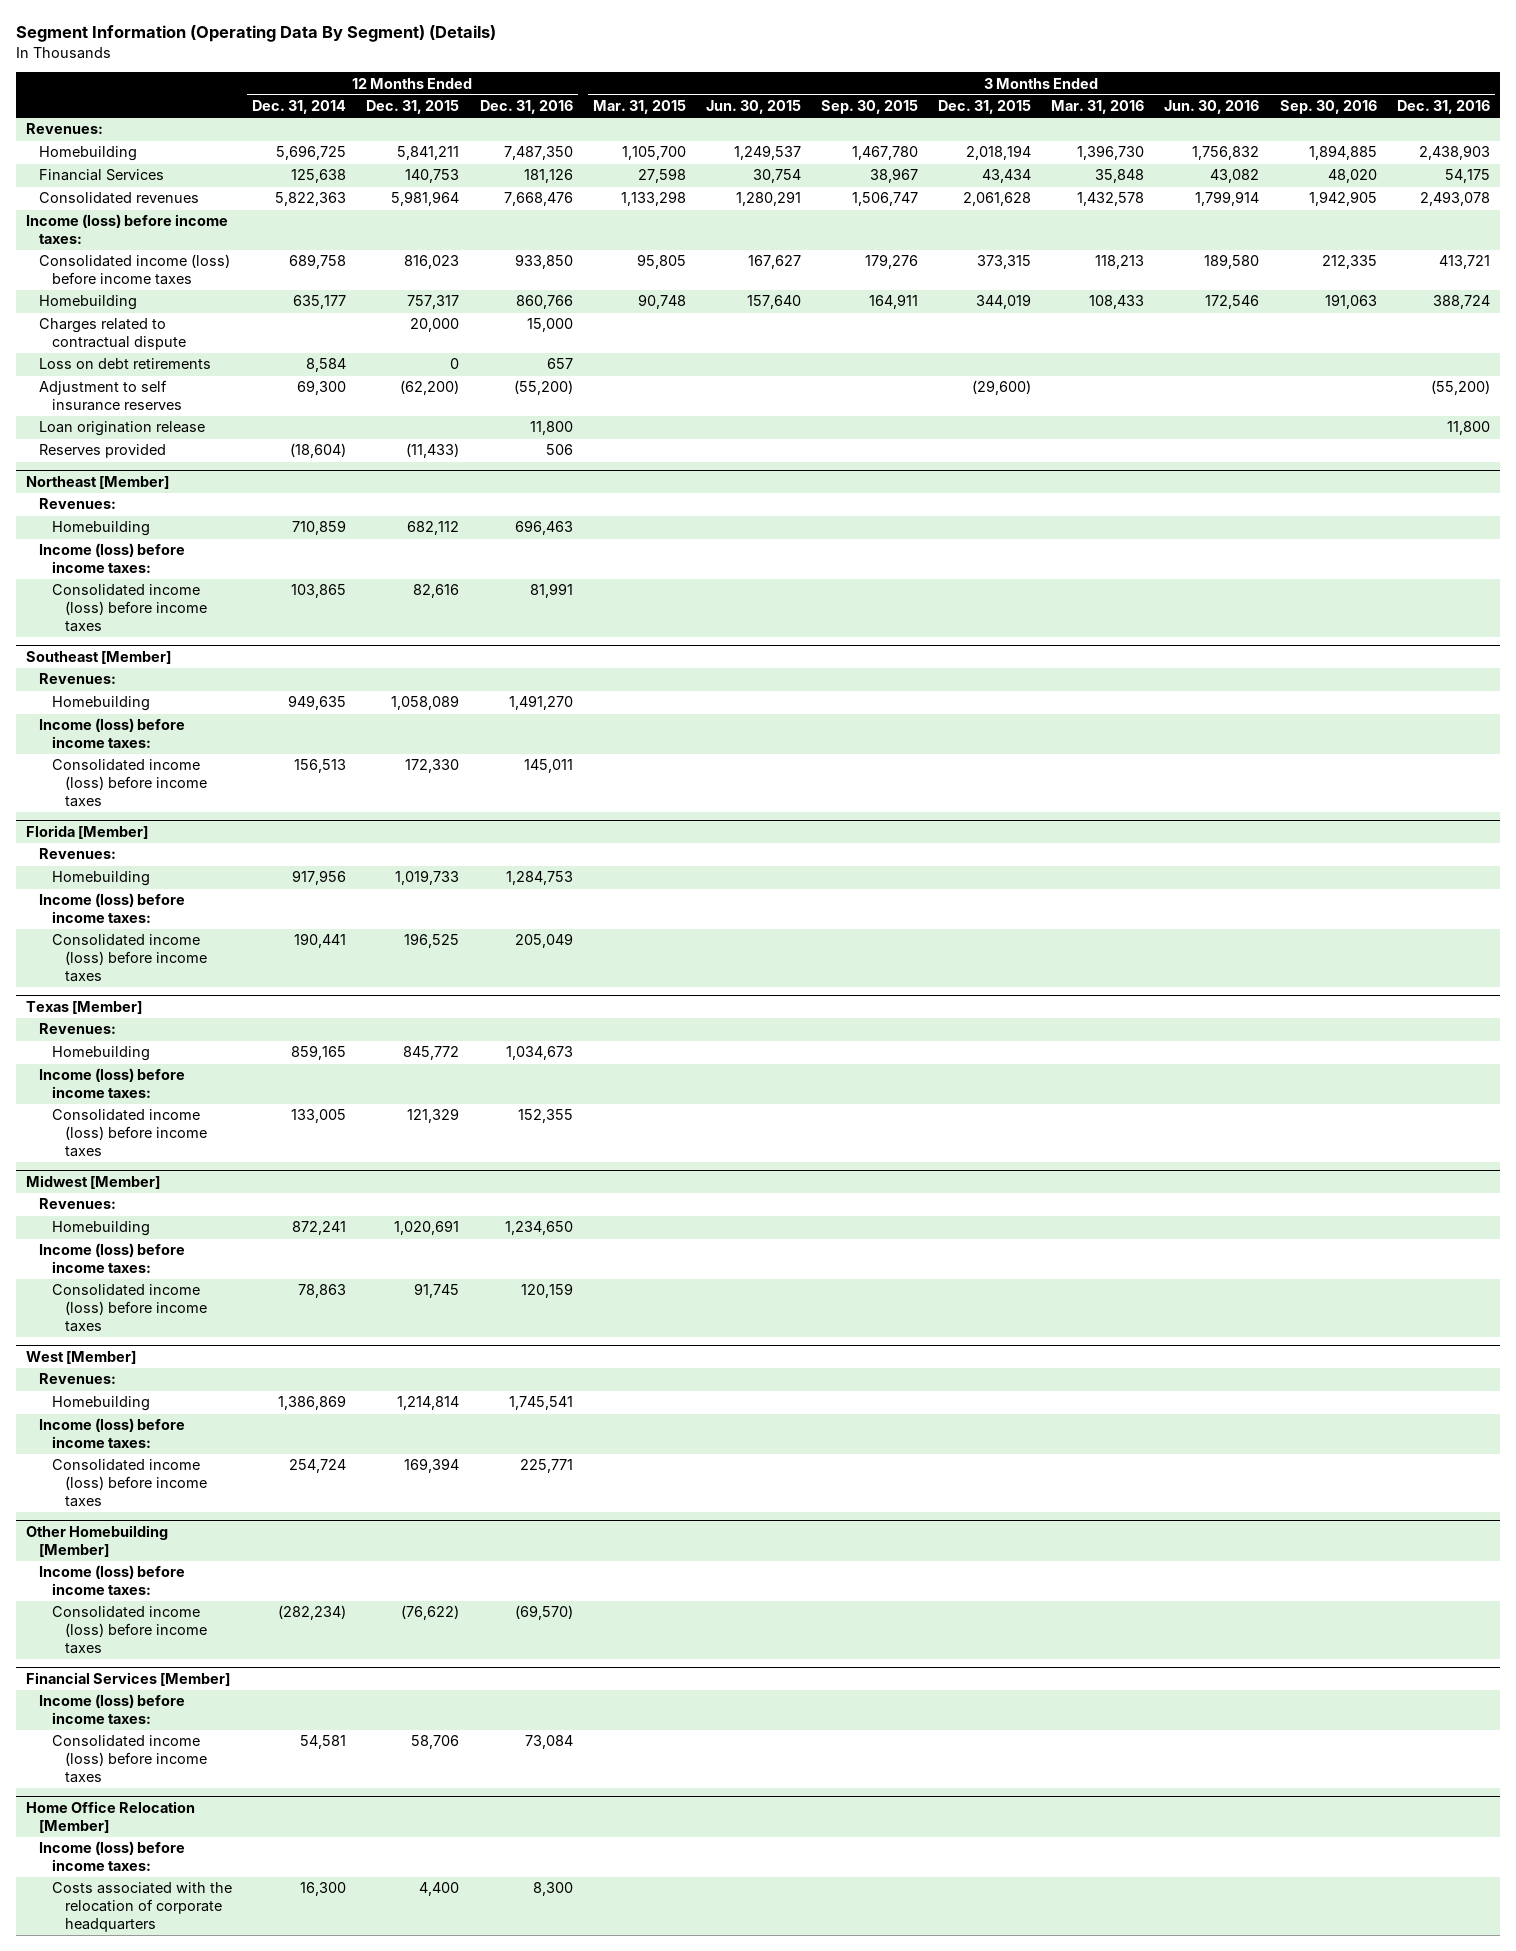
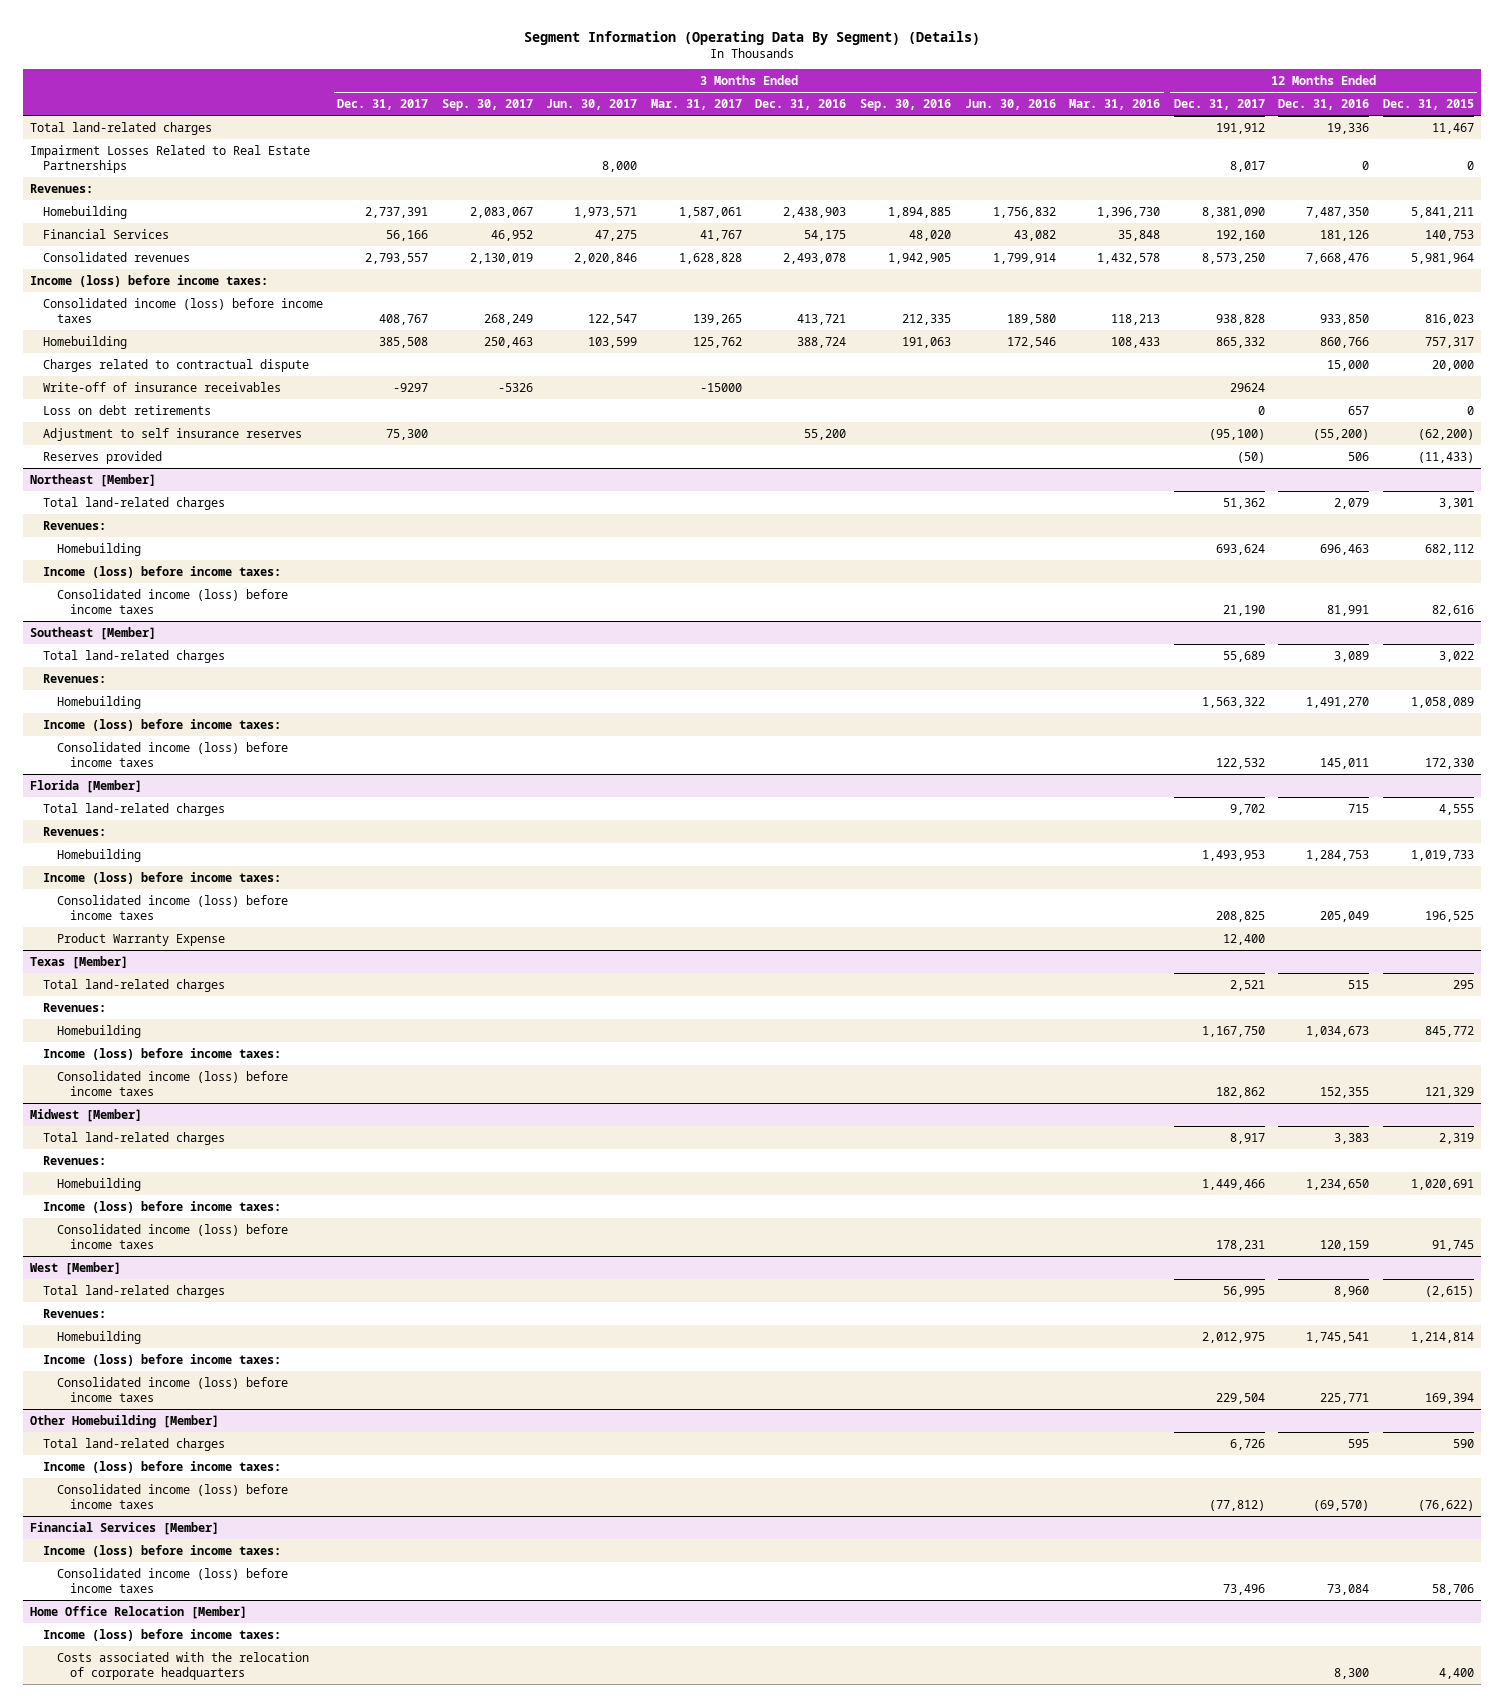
[252,100,347,115] Dec. 31, 2014 -> none
[592,100,686,115] Mar. 31, 2015 -> none
[705,100,801,115] Jun. 30, 2015 -> none
[820,100,918,115] Sep. 30, 2015 -> none
[938,100,1032,115] Dec. 31, 2015 -> none
none -> [336,98,428,110] Dec. 31, 2017
none -> [441,98,533,111] Sep. 30, 2017
none -> [546,98,638,110] Jun. 30, 2017
none -> [650,98,742,110] Mar. 31, 2017
none -> [1173,98,1265,110] Dec. 31, 2017
none -> [29,121,212,135] Total land-related charges
none -> [29,144,310,173] Impairment Losses Related to Real Estate Partnerships
none -> [43,381,282,392] Write-off of insurance receivables
[39,421,206,437] Loan origination release -> none
[1430,380,1490,396] (55,200) -> [804,428,847,440] 55,200
none -> [43,496,226,510] Total land-related charges
none -> [43,649,226,663] Total land-related charges
none -> [43,802,226,816] Total land-related charges
none -> [56,932,225,946] Product Warranty Expense
none -> [43,978,226,992] Total land-related charges
none -> [43,1131,226,1145] Total land-related charges
none -> [43,1284,226,1298] Total land-related charges
none -> [43,1437,226,1451] Total land-related charges

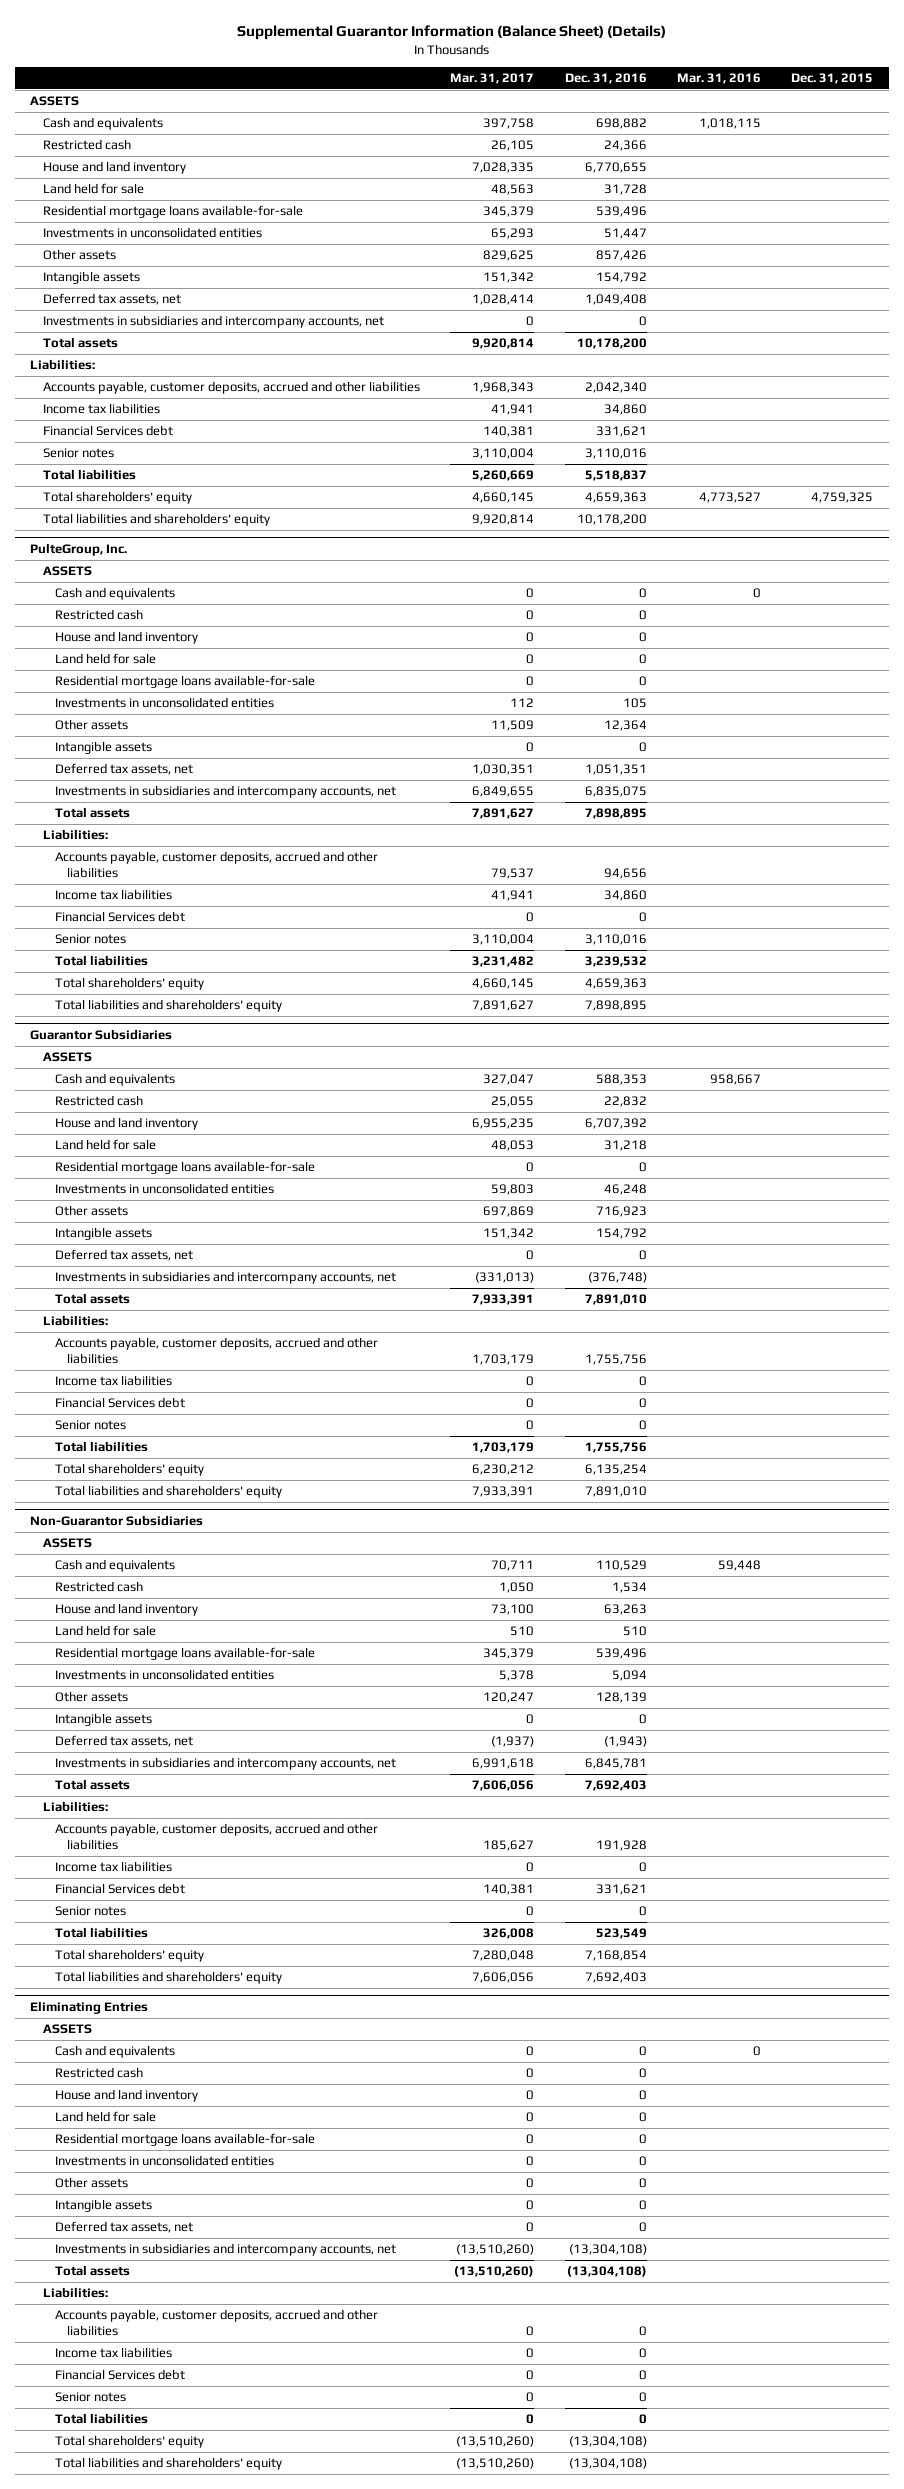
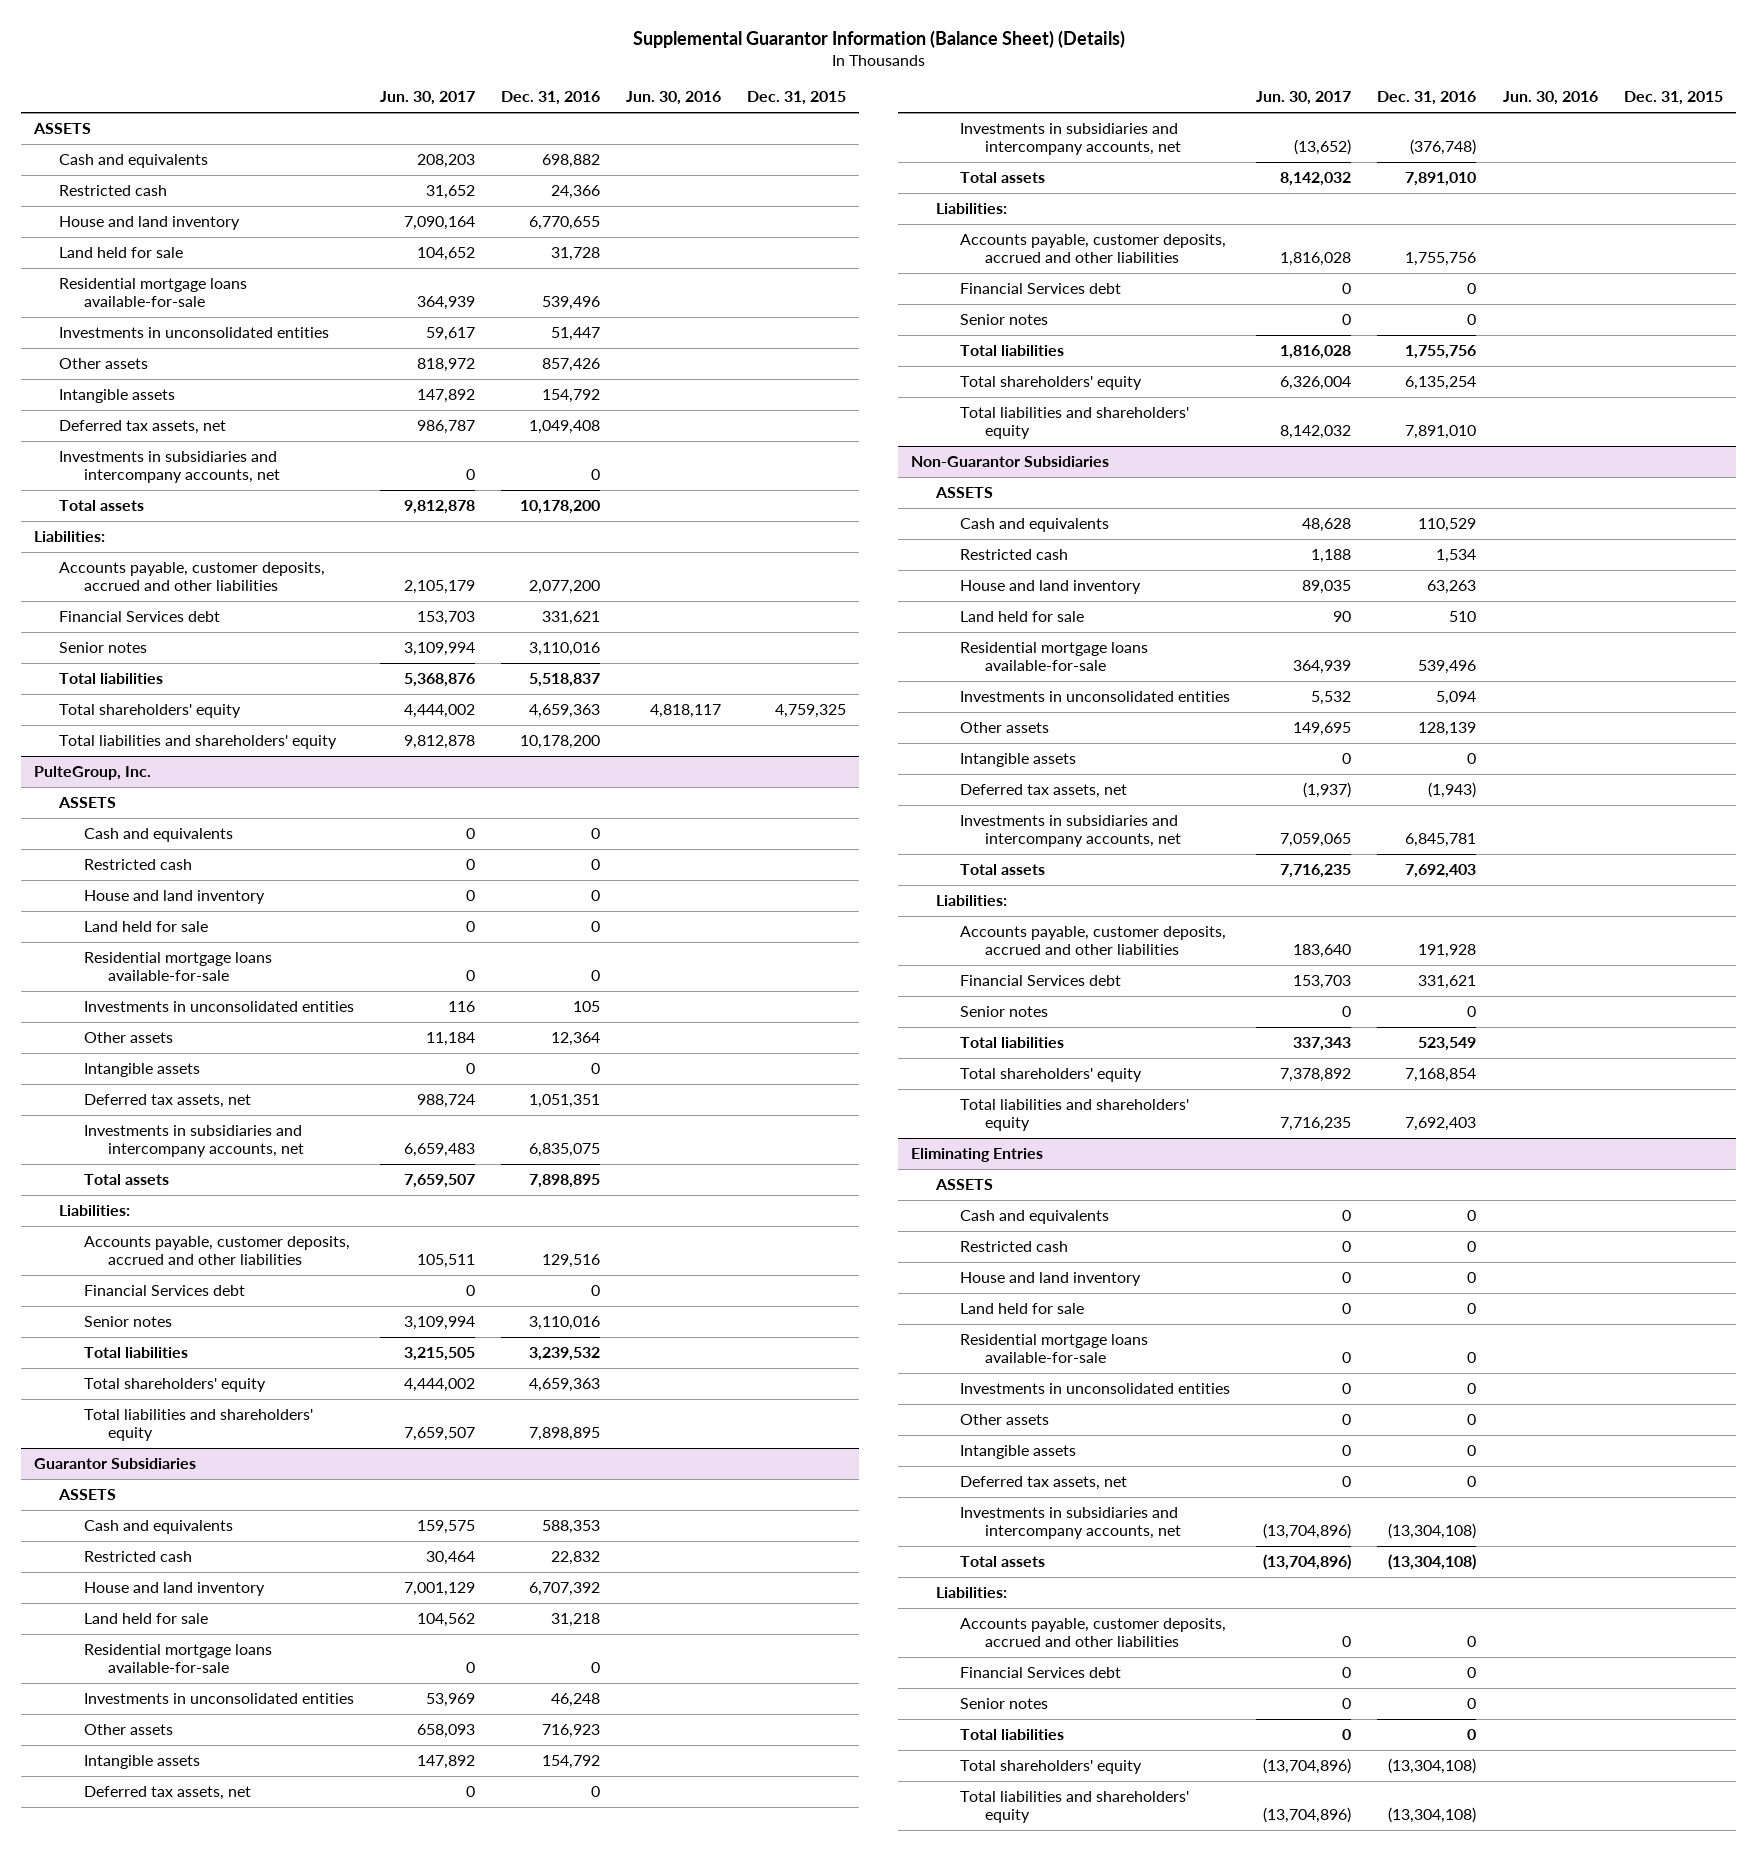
[450,73,535,85] Mar. 31, 2017 -> none
[677,73,762,85] Mar. 31, 2016 -> none
none -> [379,91,475,106] Jun. 30, 2017
none -> [626,91,722,106] Jun. 30, 2016
[42,403,160,415] Income tax liabilities -> none
[584,382,647,394] 2,042,340 -> [528,580,600,595] 2,077,200
[54,889,172,901] Income tax liabilities -> none
[603,868,647,880] 94,656 -> [541,1254,600,1269] 129,516
[54,1375,172,1387] Income tax liabilities -> none
[54,1861,172,1873] Income tax liabilities -> none
[54,2347,172,2359] Income tax liabilities -> none

